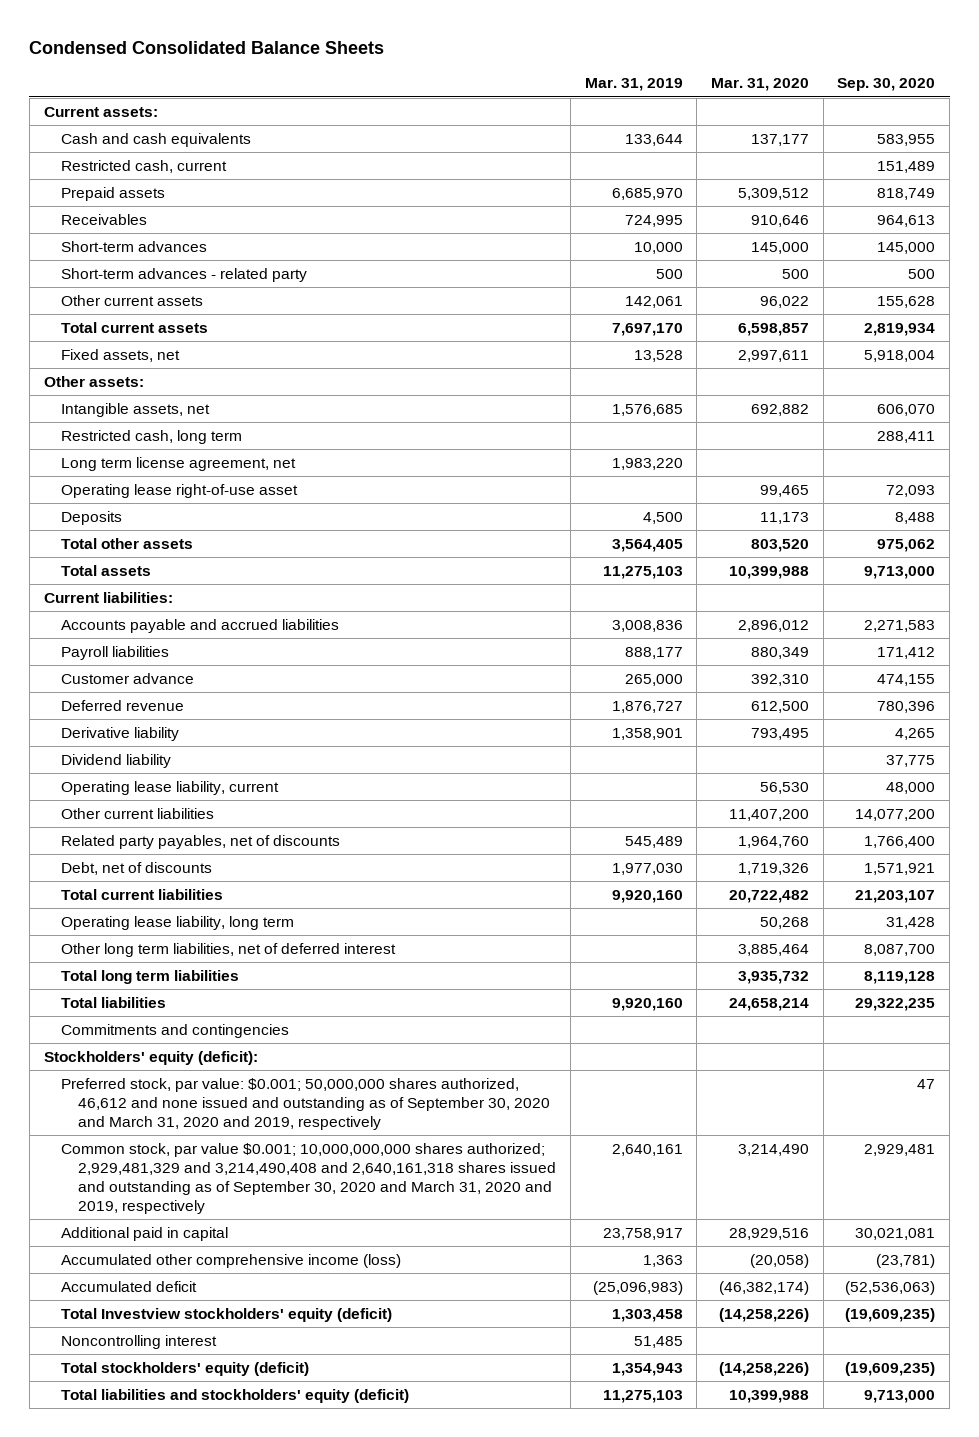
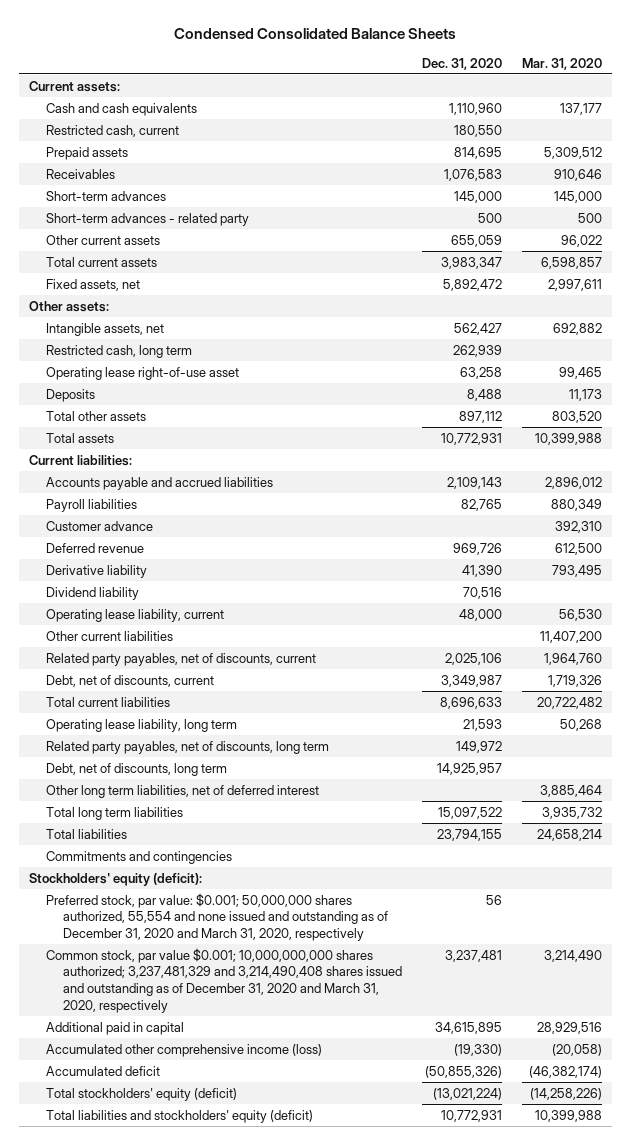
[584,78,683,92] Mar. 31, 2019 -> none
[837,78,936,92] Sep. 30, 2020 -> none
none -> [421,57,502,70] Dec. 31, 2020
[60,456,296,471] Long term license agreement, net -> none
[60,834,340,849] Related party payables, net of discounts -> [45,652,316,666] Related party payables, net of discounts, current
[60,861,212,875] Debt, net of discounts -> [45,674,214,687] Debt, net of discounts, current
none -> [45,740,329,754] Related party payables, net of discounts, long term
none -> [45,762,227,776] Debt, net of discounts, long term
[60,1077,551,1131] Preferred stock, par value: $0.001; 50,000,000 shares authorized, 46,612 and none issued and outstanding as of September 30, 2020 and March 31, 2020 and 2019, respectively -> [45,892,388,942] Preferred stock, par value: $0.001; 50,000,000 shares authorized, 55,554 and none issued and outstanding as of December 31, 2020 and March 31, 2020, respectively
[60,1142,557,1215] Common stock, par value $0.001; 10,000,000,000 shares authorized; 2,929,481,329 and 3,214,490,408 and 2,640,161,318 shares issued and outstanding as of September 30, 2020 and March 31, 2020 and 2019, respectively -> [45,947,402,1013] Common stock, par value $0.001; 10,000,000,000 shares authorized; 3,237,481,329 and 3,214,490,408 shares issued and outstanding as of December 31, 2020 and March 31, 2020, respectively
[60,1307,392,1322] Total Investview stockholders' equity (deficit) -> none
[60,1334,217,1349] Noncontrolling interest -> none

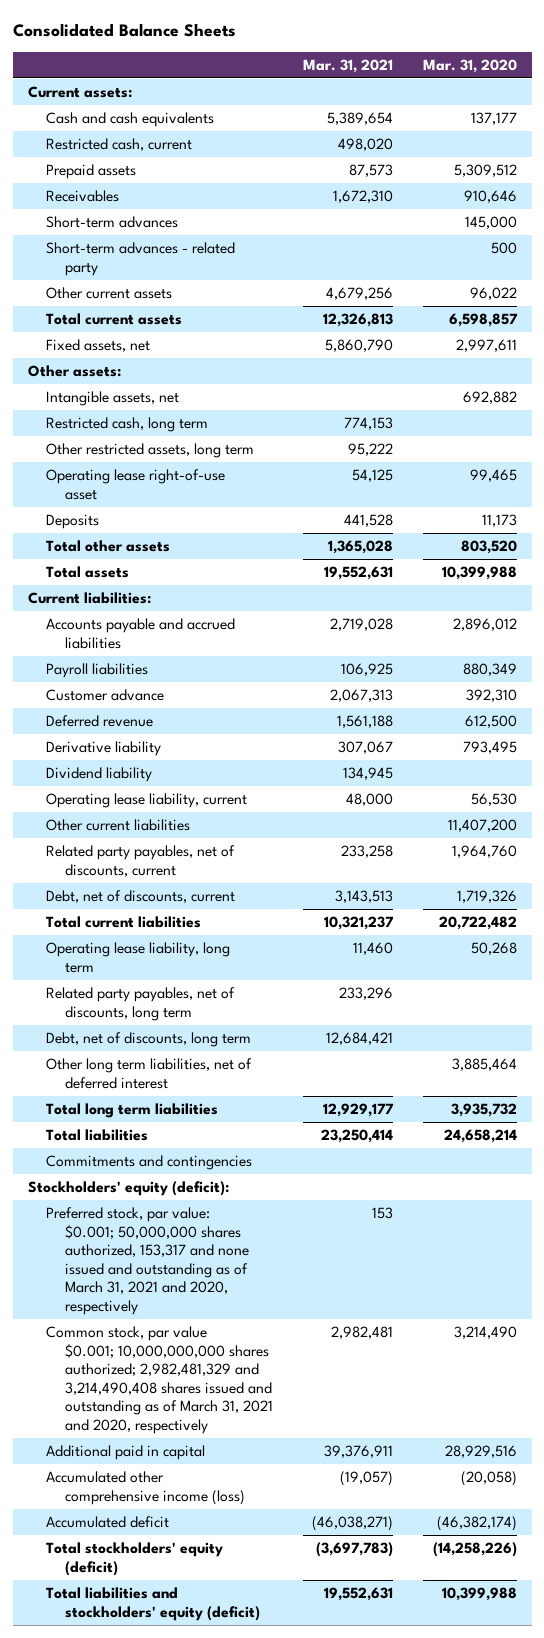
[174,27,457,39] Condensed Consolidated Balance Sheets -> [12,23,236,38] Consolidated Balance Sheets
[421,57,502,70] Dec. 31, 2020 -> none
none -> [302,58,393,73] Mar. 31, 2021
none -> [46,443,255,459] Other restricted assets, long term
[45,892,388,942] Preferred stock, par value: $0.001; 50,000,000 shares authorized, 55,554 and none issued and outstanding as of December 31, 2020 and March 31, 2020, respectively -> [46,1207,249,1315] Preferred stock, par value: $0.001; 50,000,000 shares authorized, 153,317 and none issued and outstanding as of March 31, 2021 and 2020, respectively
[45,947,402,1013] Common stock, par value $0.001; 10,000,000,000 shares authorized; 3,237,481,329 and 3,214,490,408 shares issued and outstanding as of December 31, 2020 and March 31, 2020, respectively -> [46,1326,273,1434] Common stock, par value $0.001; 10,000,000,000 shares authorized; 2,982,481,329 and 3,214,490,408 shares issued and outstanding as of March 31, 2021 and 2020, respectively

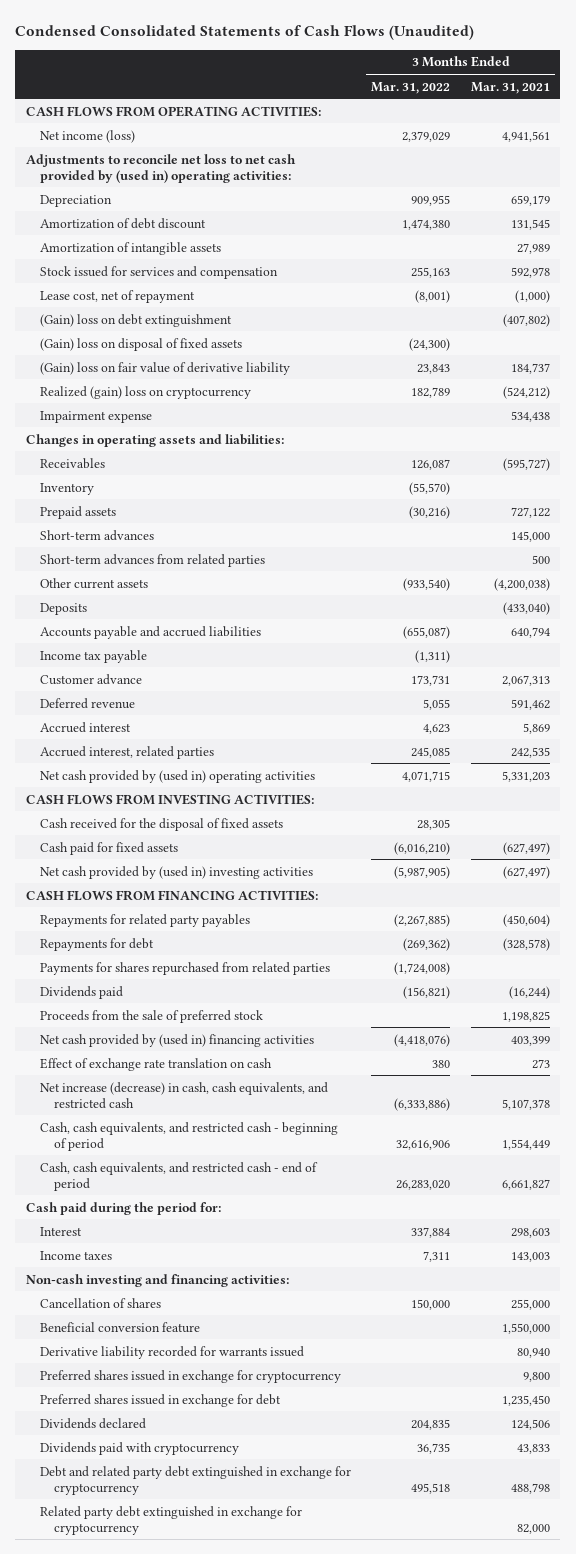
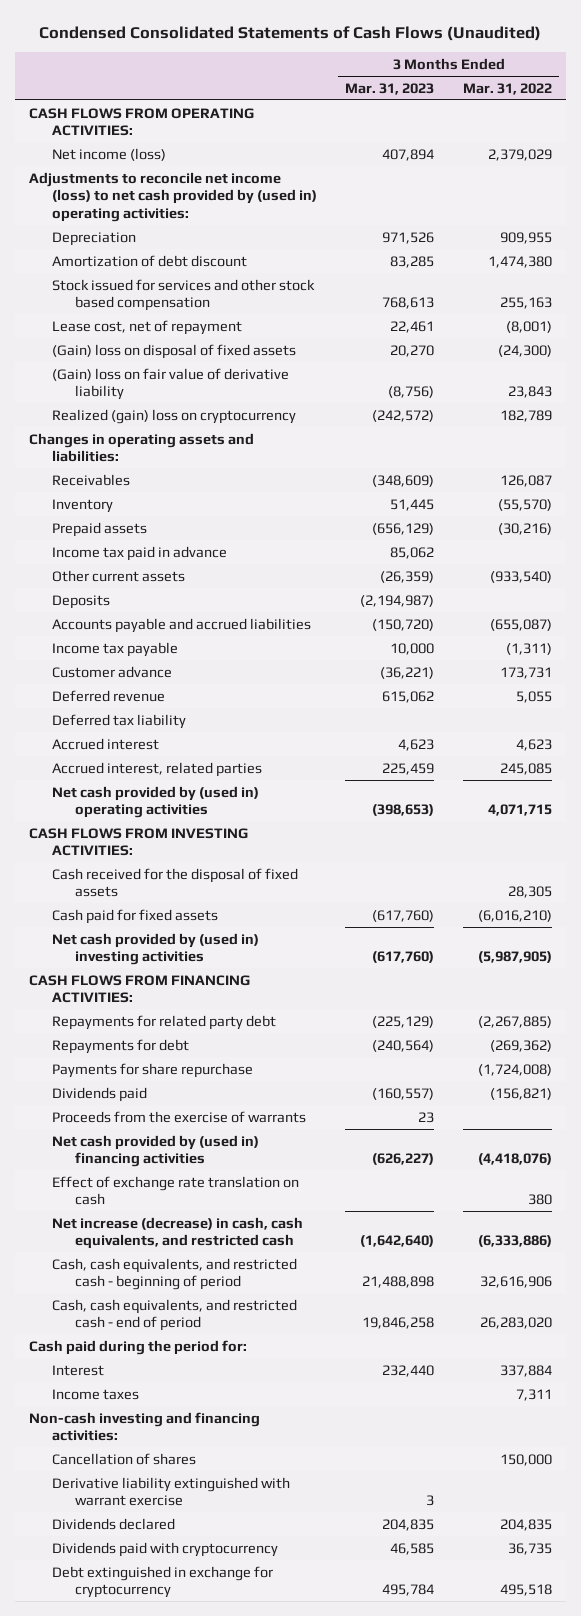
[470,81,550,94] Mar. 31, 2021 -> none
none -> [345,82,435,95] Mar. 31, 2023
[25,153,296,183] Adjustments to reconcile net loss to net cash provided by (used in) operating activities: -> [29,171,318,222] Adjustments to reconcile net income (loss) to net cash provided by (used in) operating activities:
[39,241,221,255] Amortization of intangible assets -> none
[39,265,278,279] Stock issued for services and compensation -> [52,278,316,312] Stock issued for services and other stock based compensation
[39,313,232,327] (Gain) loss on debt extinguishment -> none
[39,410,152,423] Impairment expense -> none
[39,529,154,541] Short-term advances -> none
[39,553,265,567] Short-term advances from related parties -> none
none -> [52,545,228,561] Income tax paid in advance
none -> [52,713,187,729] Deferred tax liability
[39,913,250,927] Repayments for related party payables -> [52,1014,277,1030] Repayments for related party debt
[39,961,330,975] Payments for shares repurchased from related parties -> [52,1062,254,1078] Payments for share repurchase
[39,1009,263,1023] Proceeds from the sale of preferred stock -> none
none -> [52,1110,307,1123] Proceeds from the exercise of warrants
[39,1321,200,1333] Beneficial conversion feature -> none
[39,1345,304,1359] Derivative liability recorded for warrants issued -> none
[39,1369,341,1383] Preferred shares issued in exchange for cryptocurrency -> none
[39,1393,281,1407] Preferred shares issued in exchange for debt -> none
none -> [52,1476,291,1507] Derivative liability extinguished with warrant exercise
[39,1505,302,1535] Related party debt extinguished in exchange for cryptocurrency -> none
[39,1465,351,1495] Debt and related party debt extinguished in exchange for cryptocurrency -> [52,1565,274,1599] Debt extinguished in exchange for cryptocurrency

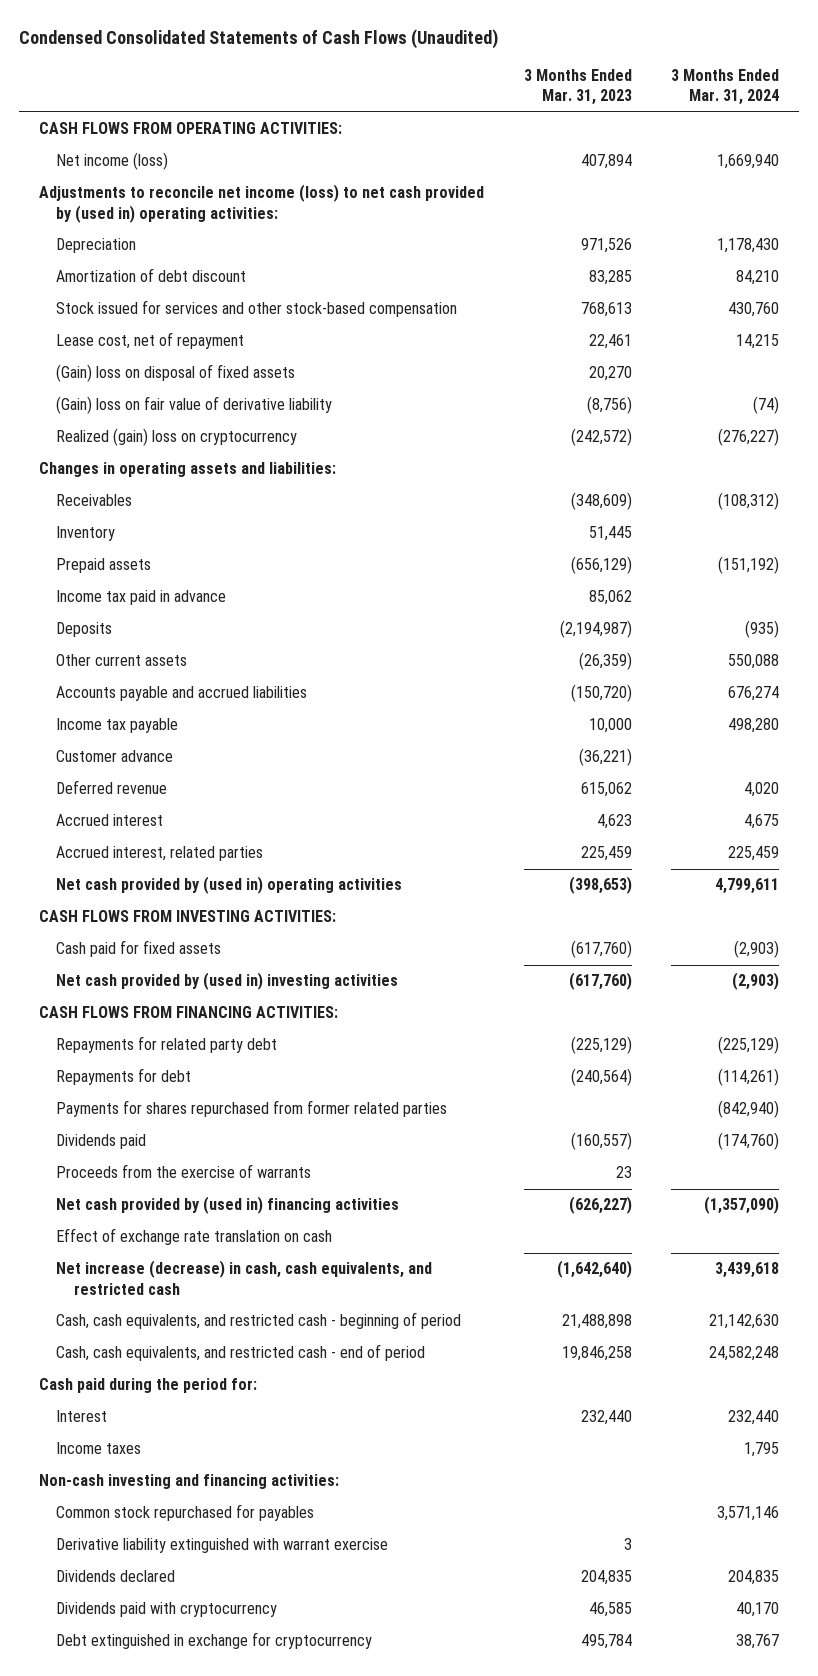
[462,82,552,95] Mar. 31, 2022 -> none
none -> [671,68,780,106] 3 Months Ended Mar. 31, 2024
[52,278,316,312] Stock issued for services and other stock based compensation -> [56,300,458,318] Stock issued for services and other stock-based compensation
[52,569,186,582] Other current assets -> [56,654,188,667] Other current assets
[52,713,187,729] Deferred tax liability -> none
[52,867,299,898] Cash received for the disposal of fixed assets -> none
[52,1062,254,1078] Payments for share repurchase -> none
none -> [56,1100,448,1118] Payments for shares repurchased from former related parties
[52,1452,197,1465] Cancellation of shares -> none
none -> [56,1504,315,1522] Common stock repurchased for payables

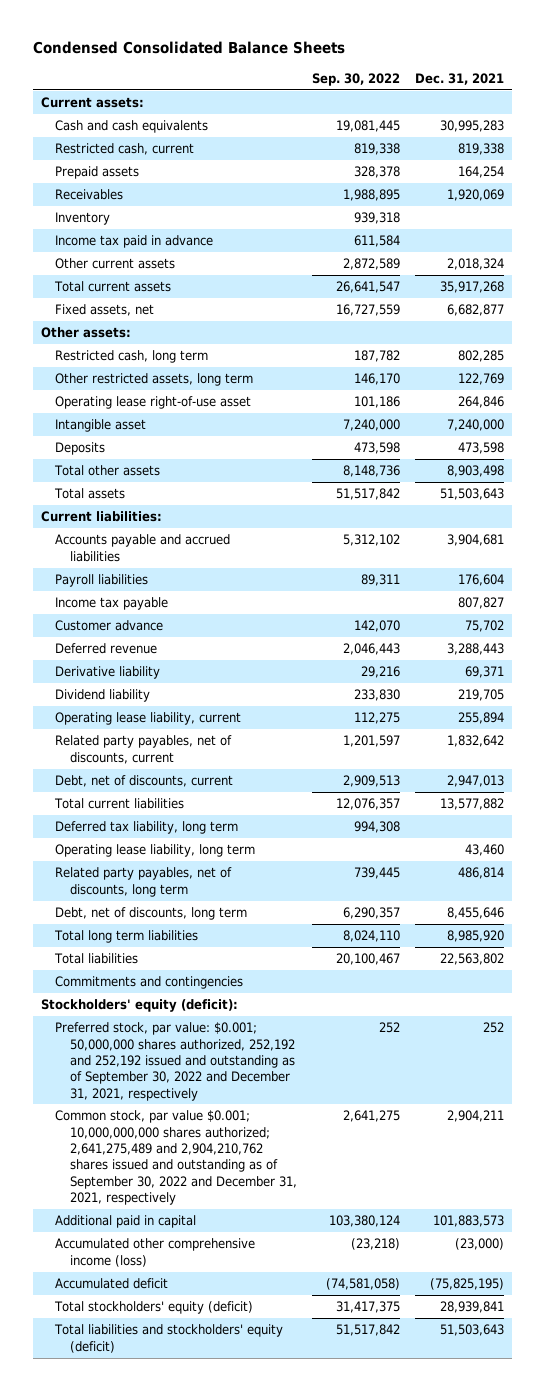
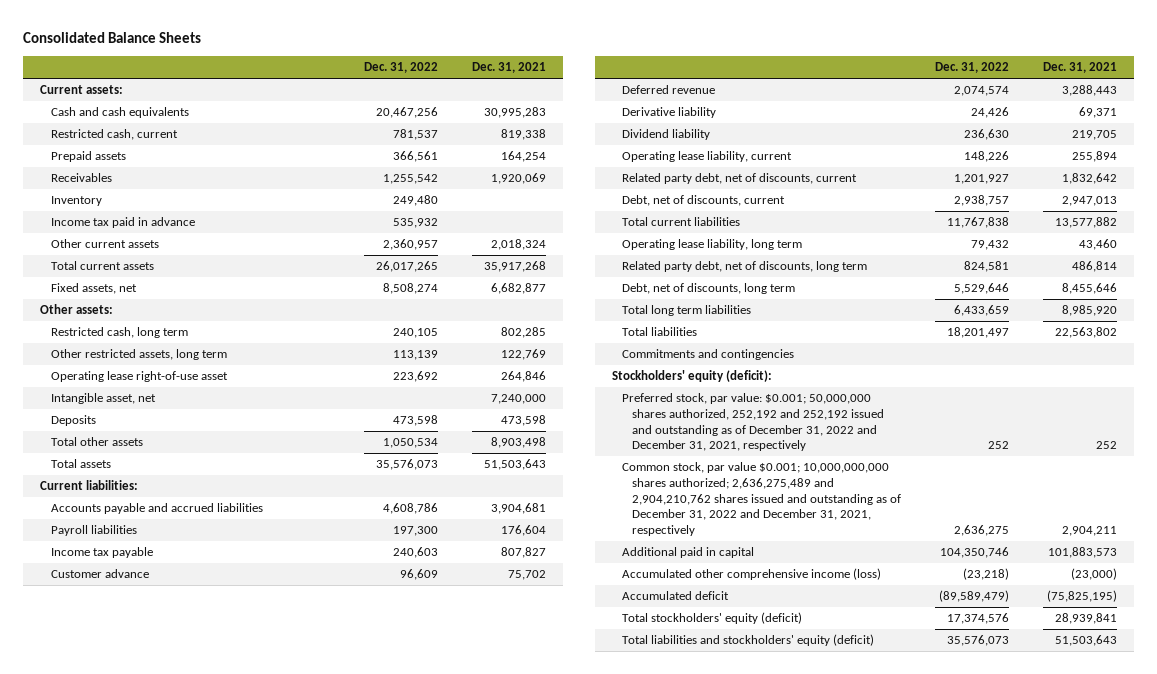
[33,41,346,55] Condensed Consolidated Balance Sheets -> [23,32,202,44] Consolidated Balance Sheets
[312,72,401,86] Sep. 30, 2022 -> none
none -> [363,62,438,74] Dec. 31, 2022
[55,419,147,433] Intangible asset -> [50,393,156,405] Intangible asset, net
[55,735,233,764] Related party payables, net of discounts, current -> [621,173,857,185] Related party debt, net of discounts, current
[55,821,239,835] Deferred tax liability, long term -> none
[55,867,233,897] Related party payables, net of discounts, long term -> [621,261,867,273] Related party debt, net of discounts, long term
[55,1022,295,1101] Preferred stock, par value: $0.001; 50,000,000 shares authorized, 252,192 and 252,192 issued and outstanding as of September 30, 2022 and December 31, 2021, respectively -> [621,393,885,452] Preferred stock, par value: $0.001; 50,000,000 shares authorized, 252,192 and 252,192 issued and outstanding as of December 31, 2022 and December 31, 2021, respectively
[55,1110,297,1205] Common stock, par value $0.001; 10,000,000,000 shares authorized; 2,641,275,489 and 2,904,210,762 shares issued and outstanding as of September 30, 2022 and December 31, 2021, respectively -> [621,462,902,537] Common stock, par value $0.001; 10,000,000,000 shares authorized; 2,636,275,489 and 2,904,210,762 shares issued and outstanding as of December 31, 2022 and December 31, 2021, respectively

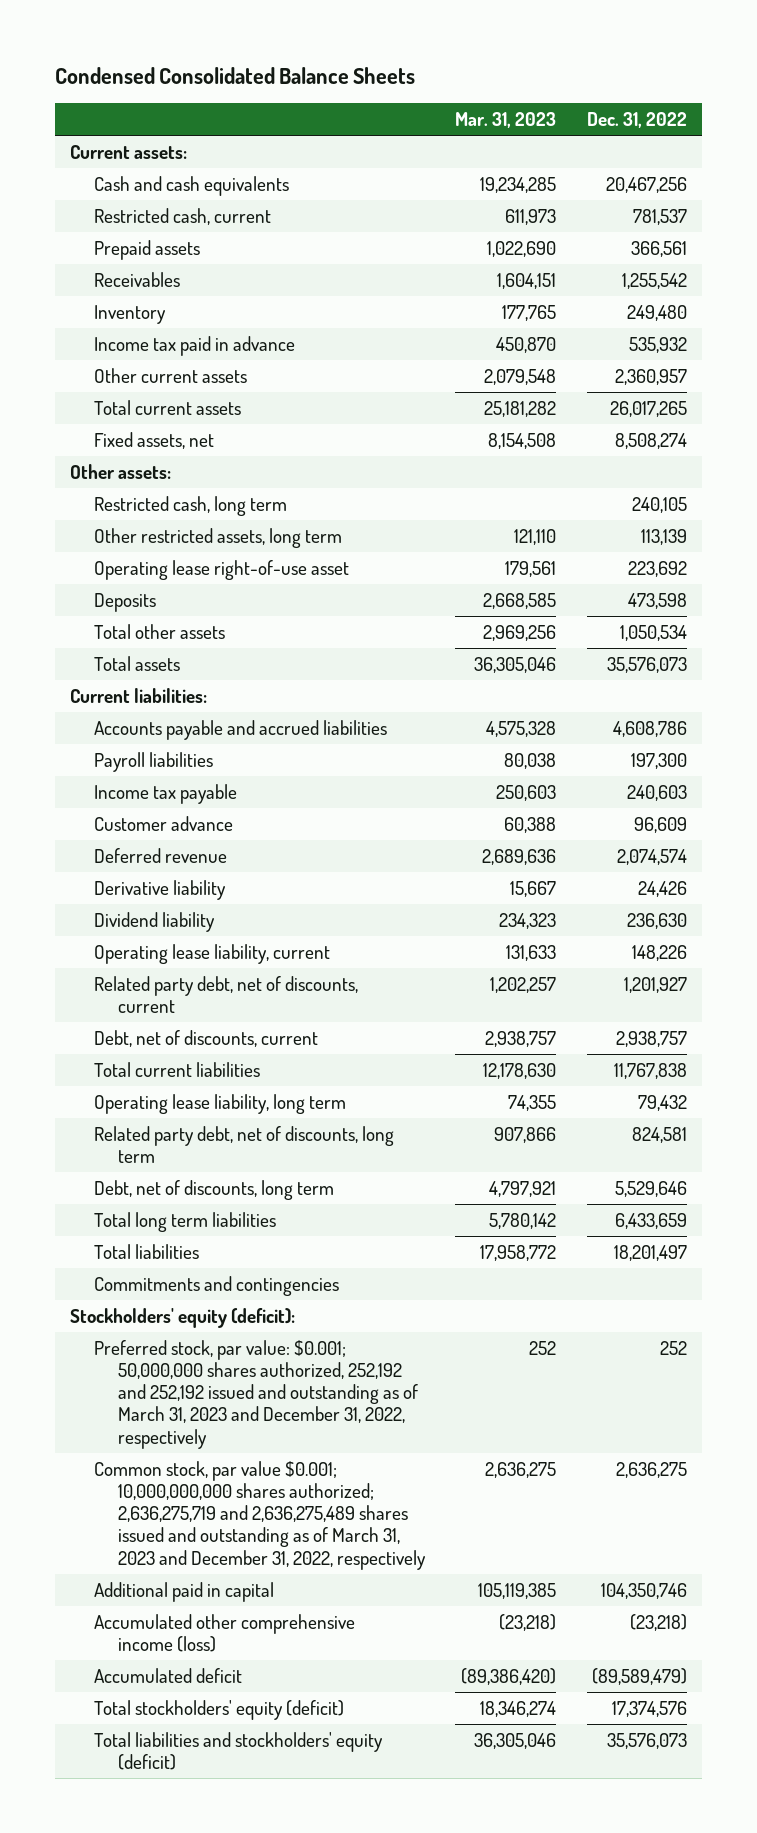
[23,32,202,44] Consolidated Balance Sheets -> [54,67,415,85] Condensed Consolidated Balance Sheets
[471,62,546,74] Dec. 31, 2021 -> none
none -> [455,112,557,129] Mar. 31, 2023
[50,393,156,405] Intangible asset, net -> none
[621,393,885,452] Preferred stock, par value: $0.001; 50,000,000 shares authorized, 252,192 and 252,192 issued and outstanding as of December 31, 2022 and December 31, 2021, respectively -> [93,1339,418,1449] Preferred stock, par value: $0.001; 50,000,000 shares authorized, 252,192 and 252,192 issued and outstanding as of March 31, 2023 and December 31, 2022, respectively
[621,462,902,537] Common stock, par value $0.001; 10,000,000,000 shares authorized; 2,636,275,489 and 2,904,210,762 shares issued and outstanding as of December 31, 2022 and December 31, 2021, respectively -> [93,1460,426,1570] Common stock, par value $0.001; 10,000,000,000 shares authorized; 2,636,275,719 and 2,636,275,489 shares issued and outstanding as of March 31, 2023 and December 31, 2022, respectively

